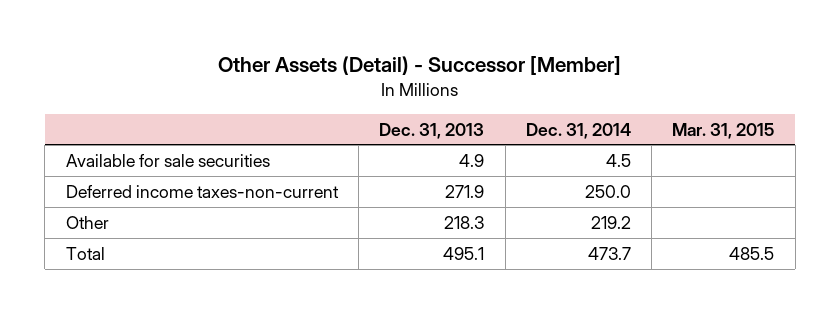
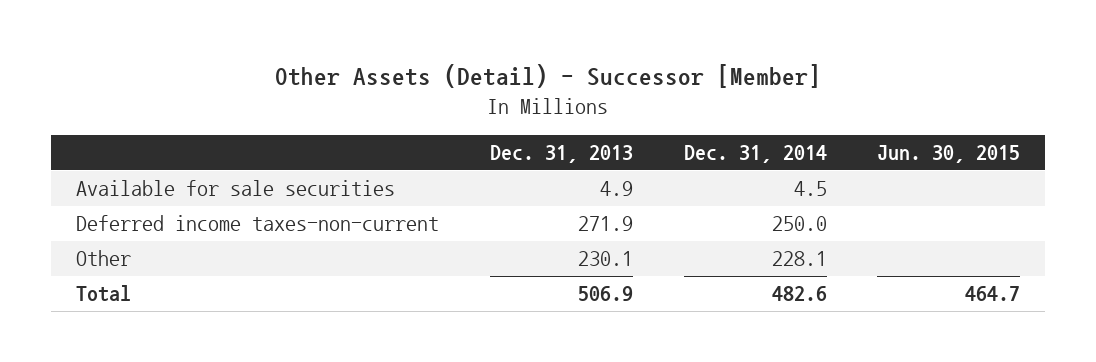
[672,122,775,139] Mar. 31, 2015 -> none
none -> [877,145,1021,164] Jun. 30, 2015
[444,215,485,229] 218.3 -> [577,251,633,267] 230.1
[590,215,631,229] 219.2 -> [771,251,827,267] 228.1
[443,246,485,260] 495.1 -> [577,286,633,302] 506.9
[587,246,631,260] 473.7 -> [771,286,827,302] 482.6

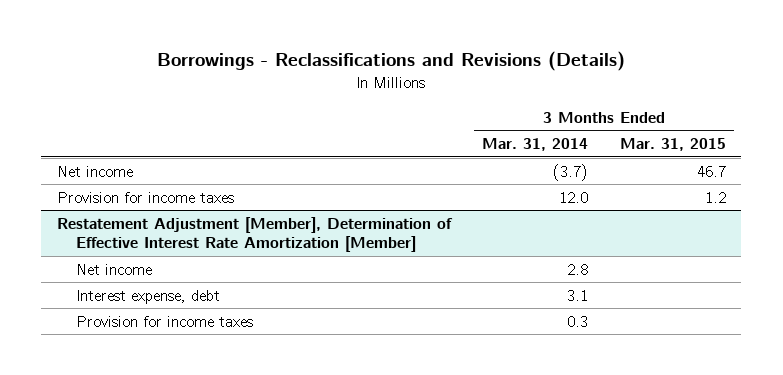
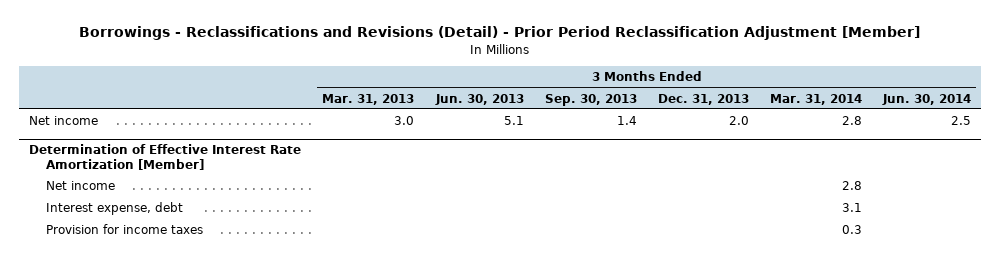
[157,51,626,72] Borrowings - Reclassifications and Revisions (Details) -> [79,26,921,41] Borrowings - Reclassifications and Revisions (Detail) - Prior Period Reclassification Adjustment [Member]
[619,137,726,151] Mar. 31, 2015 -> none
none -> [322,93,415,105] Mar. 31, 2013
none -> [434,93,524,105] Jun. 30, 2013
none -> [544,93,637,106] Sep. 30, 2013
none -> [657,93,749,105] Dec. 31, 2013
none -> [881,93,971,105] Jun. 30, 2014
[56,165,133,177] Net income -> none
[56,191,234,203] Provision for income taxes -> none
[56,216,453,253] Restatement Adjustment [Member], Determination of Effective Interest Rate Amortization [Member] -> none
none -> [29,144,302,170] Determination of Effective Interest Rate Amortization [Member]
none -> [46,181,116,191] Net income

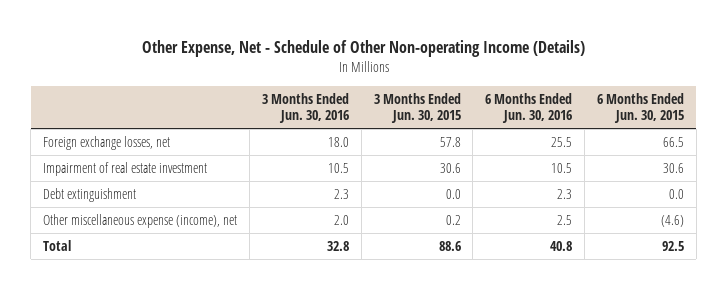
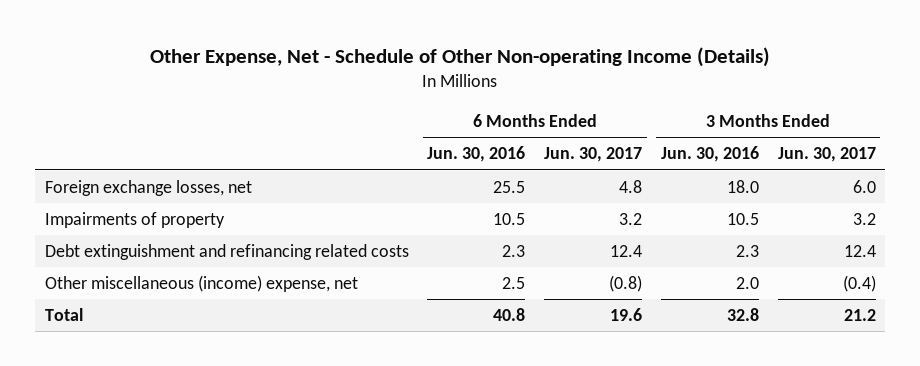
[373,92,461,124] 3 Months Ended Jun. 30, 2015 -> none
[596,92,684,124] 6 Months Ended Jun. 30, 2015 -> none
none -> [544,147,643,163] Jun. 30, 2017
none -> [777,147,876,163] Jun. 30, 2017
[43,162,208,177] Impairment of real estate investment -> [44,211,225,228] Impairments of property
[43,188,137,203] Debt extinguishment -> [44,243,409,260] Debt extinguishment and refinancing related costs
[43,214,238,229] Other miscellaneous expense (income), net -> [44,274,358,292] Other miscellaneous (income) expense, net

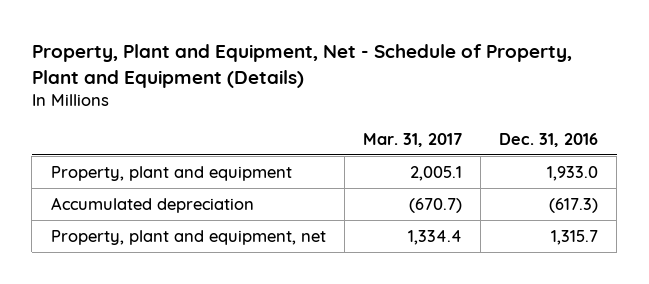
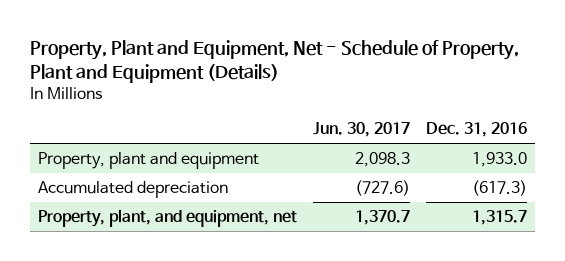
[362,132,462,147] Mar. 31, 2017 -> none
none -> [313,122,411,138] Jun. 30, 2017
[50,229,326,245] Property, plant and equipment, net -> [38,209,298,228] Property, plant, and equipment, net

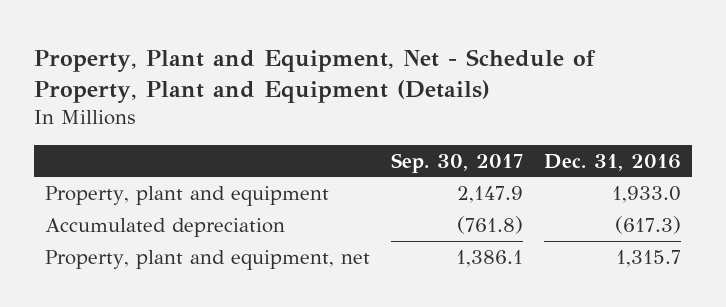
[313,122,411,138] Jun. 30, 2017 -> none
none -> [391,152,524,173] Sep. 30, 2017
[38,209,298,228] Property, plant, and equipment, net -> [44,249,370,270] Property, plant and equipment, net

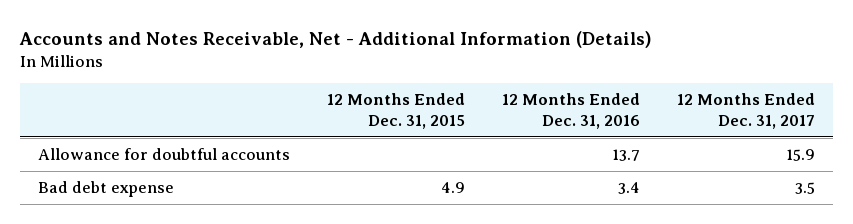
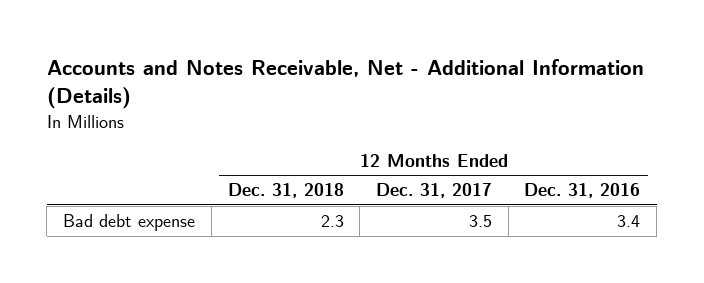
[326,92,465,129] 12 Months Ended Dec. 31, 2015 -> none
none -> [227,183,344,199] Dec. 31, 2018
[38,147,291,160] Allowance for doubtful accounts -> none

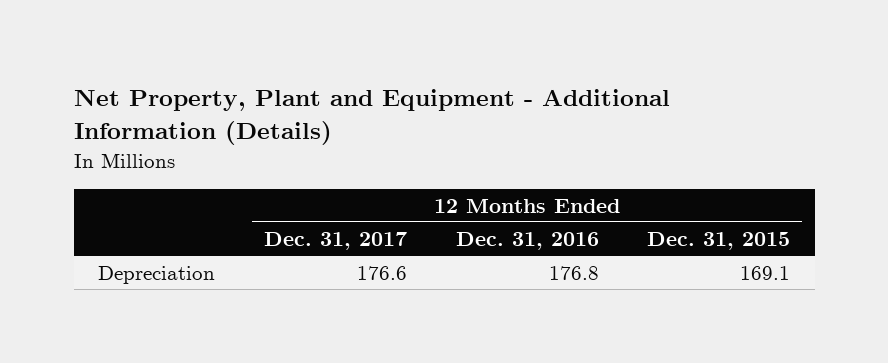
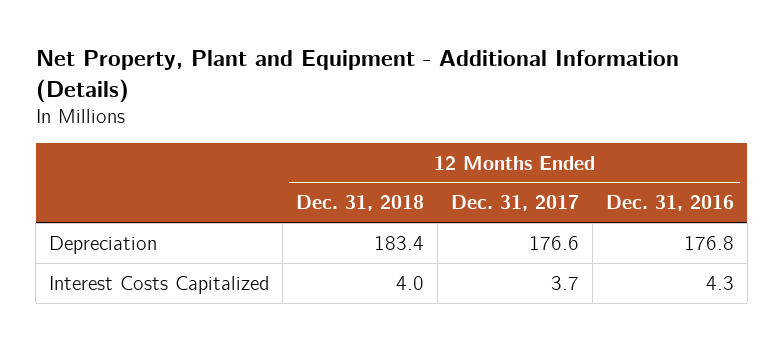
[647,231,791,250] Dec. 31, 2015 -> none
none -> [295,195,424,212] Dec. 31, 2018
none -> [49,275,270,294] Interest Costs Capitalized

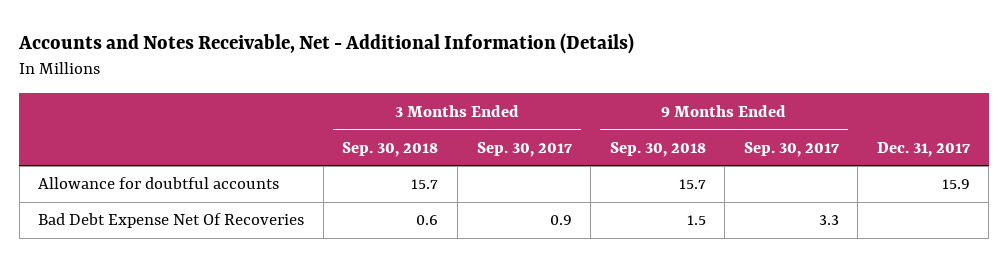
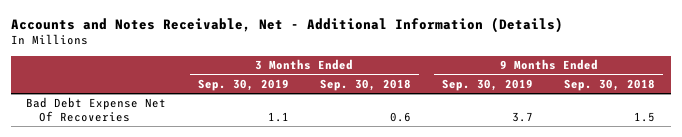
[476,141,572,157] Sep. 30, 2017 -> none
[743,141,839,157] Sep. 30, 2017 -> none
[876,141,970,157] Dec. 31, 2017 -> none
none -> [197,78,289,91] Sep. 30, 2019
none -> [442,78,534,91] Sep. 30, 2019
[38,177,280,190] Allowance for doubtful accounts -> none

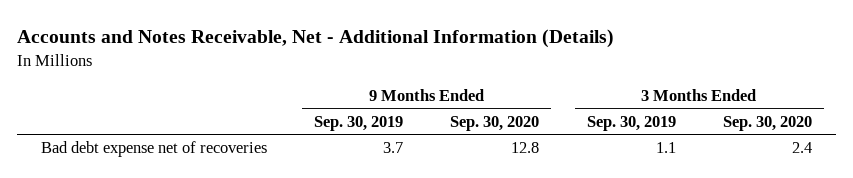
[319,78,411,91] Sep. 30, 2018 -> none
[564,78,656,91] Sep. 30, 2018 -> none
none -> [450,115,540,131] Sep. 30, 2020
none -> [723,115,813,131] Sep. 30, 2020
[26,97,167,122] Bad Debt Expense Net Of Recoveries -> [40,141,267,158] Bad debt expense net of recoveries

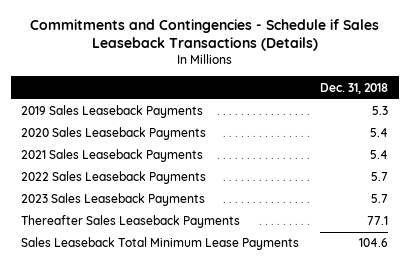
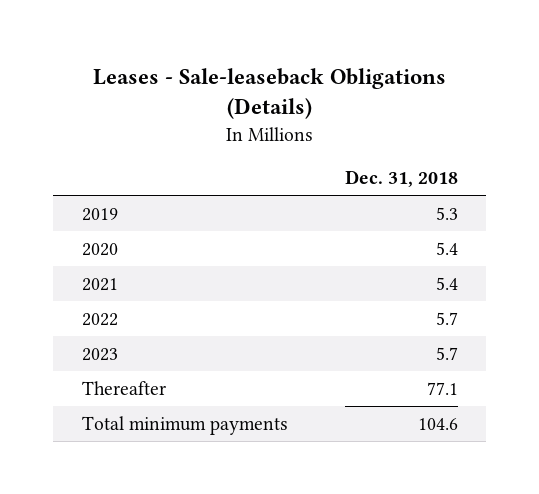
[29,18,379,52] Commitments and Contingencies - Schedule if Sales Leaseback Transactions (Details) -> [92,67,446,120] Leases - Sale-leaseback Obligations (Details)
[21,105,204,119] 2019 Sales Leaseback Payments -> [81,208,118,222] 2019
[21,127,207,141] 2020 Sales Leaseback Payments -> [81,243,118,257] 2020
[21,149,204,163] 2021 Sales Leaseback Payments -> [81,278,118,292] 2021
[21,171,207,185] 2022 Sales Leaseback Payments -> [81,313,118,327] 2022
[21,193,206,207] 2023 Sales Leaseback Payments -> [81,348,118,362] 2023
[21,215,241,229] Thereafter Sales Leaseback Payments -> [81,381,166,396] Thereafter
[21,237,300,251] Sales Leaseback Total Minimum Lease Payments -> [81,416,288,436] Total minimum payments

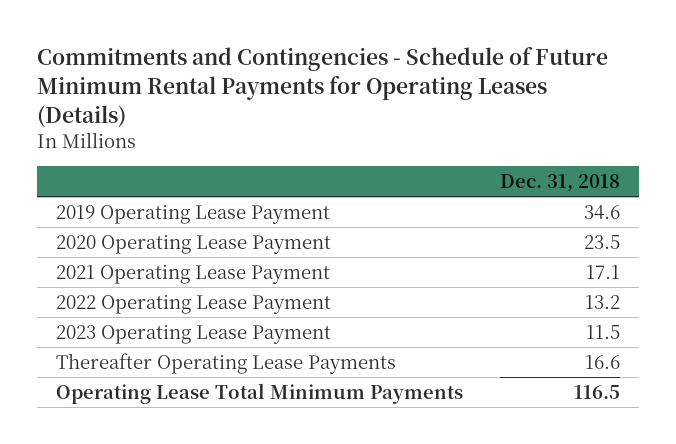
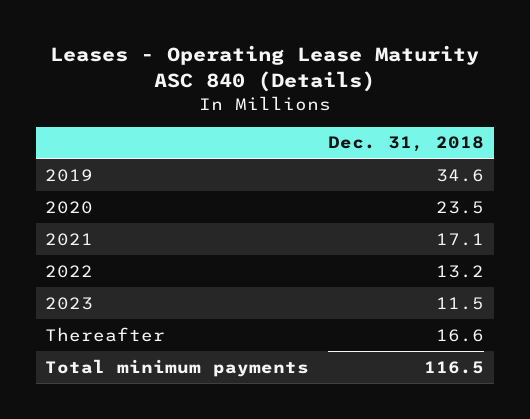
[36,47,608,127] Commitments and Contingencies - Schedule of Future Minimum Rental Payments for Operating Leases (Details) -> [49,45,479,93] Leases - Operating Lease Maturity ASC 840 (Details)
[55,203,330,224] 2019 Operating Lease Payment -> [45,168,94,182] 2019
[55,233,331,254] 2020 Operating Lease Payment -> [45,200,94,214] 2020
[55,263,330,284] 2021 Operating Lease Payment -> [45,232,94,246] 2021
[55,293,331,314] 2022 Operating Lease Payment -> [45,264,94,278] 2022
[55,323,331,344] 2023 Operating Lease Payment -> [45,296,94,310] 2023
[55,352,396,374] Thereafter Operating Lease Payments -> [45,326,166,342] Thereafter
[55,382,463,404] Operating Lease Total Minimum Payments -> [45,358,310,377] Total minimum payments

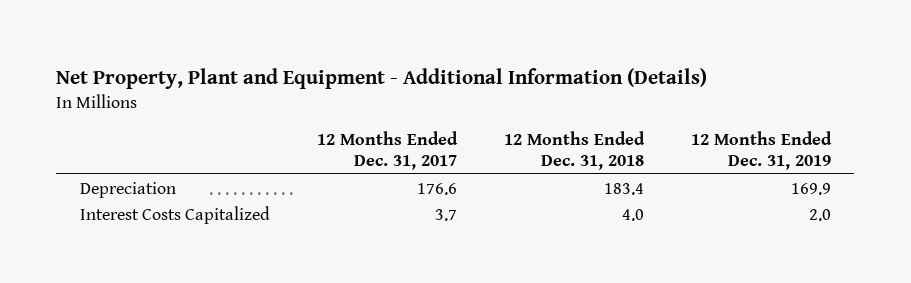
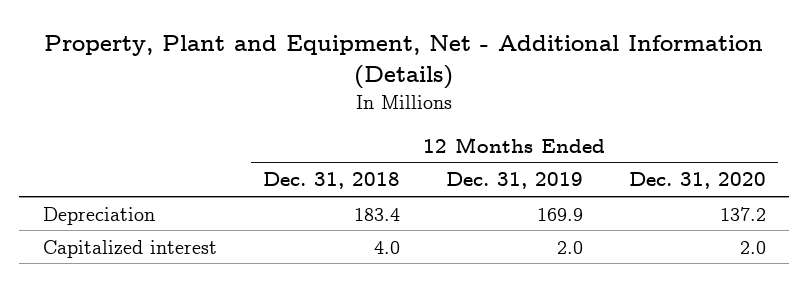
[56,68,708,90] Net Property, Plant and Equipment - Additional Information (Details) -> [44,34,764,89] Property, Plant and Equipment, Net - Additional Information (Details)
[316,131,458,171] 12 Months Ended Dec. 31, 2017 -> none
none -> [629,172,767,190] Dec. 31, 2020
[79,205,270,224] Interest Costs Capitalized -> [42,239,217,258] Capitalized interest

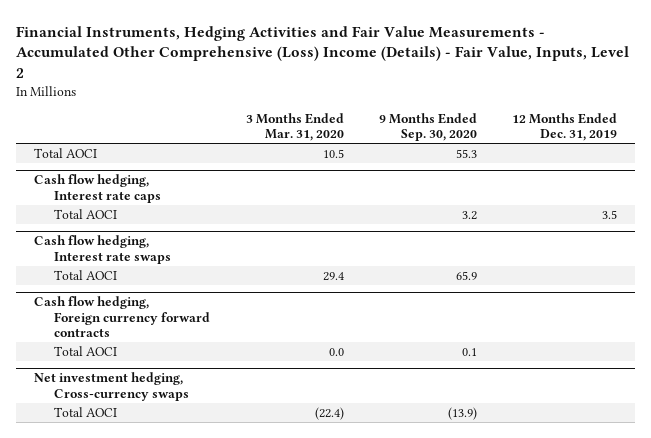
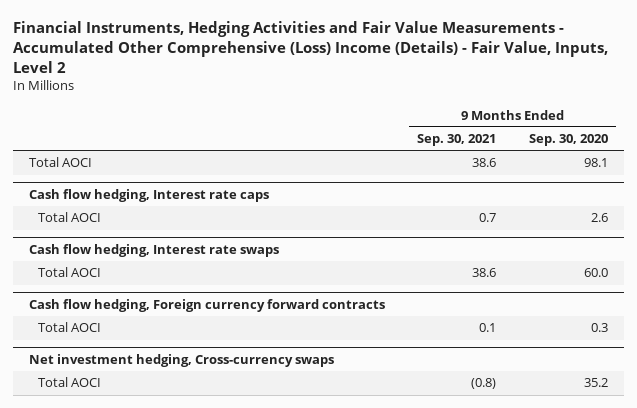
[245,112,344,142] 3 Months Ended Mar. 31, 2020 -> none
[512,112,618,142] 12 Months Ended Dec. 31, 2019 -> none
none -> [417,134,497,147] Sep. 30, 2021
[455,148,477,158] 55.3 -> [584,158,609,168] 98.1
[461,210,477,220] 3.2 -> [591,213,609,223] 2.6
[455,270,477,280] 65.9 -> [584,268,609,278] 60.0
[461,347,477,356] 0.1 -> [591,323,609,333] 0.3
[447,406,477,420] (13.9) -> [584,378,609,388] 35.2

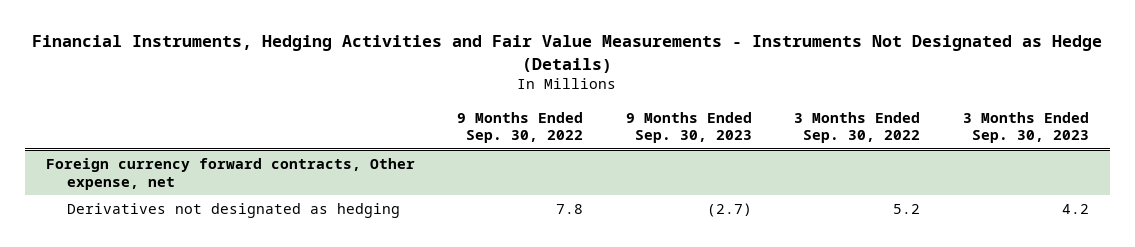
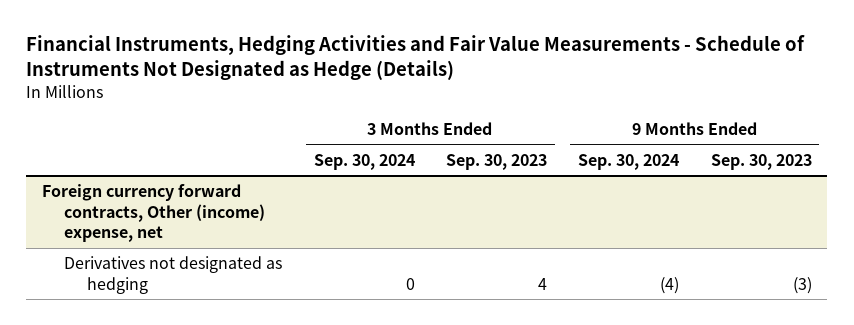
[32,35,1103,73] Financial Instruments, Hedging Activities and Fair Value Measurements - Instruments Not Designated as Hedge (Details) -> [26,35,806,81] Financial Instruments, Hedging Activities and Fair Value Measurements - Schedule of Instruments Not Designated as Hedge (Details)
[457,111,584,144] 9 Months Ended Sep. 30, 2022 -> none
[794,111,921,144] 3 Months Ended Sep. 30, 2022 -> none
none -> [313,153,415,170] Sep. 30, 2024
none -> [578,153,680,170] Sep. 30, 2024
[45,157,415,190] Foreign currency forward contracts, Other expense, net -> [42,184,266,243] Foreign currency forward contracts, Other (income) expense, net
[706,202,752,217] (2.7) -> [792,276,812,294] (3)
[1061,203,1089,214] 4.2 -> [537,277,547,290] 4

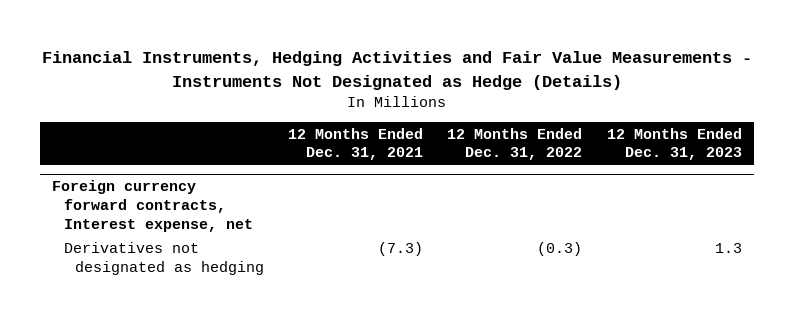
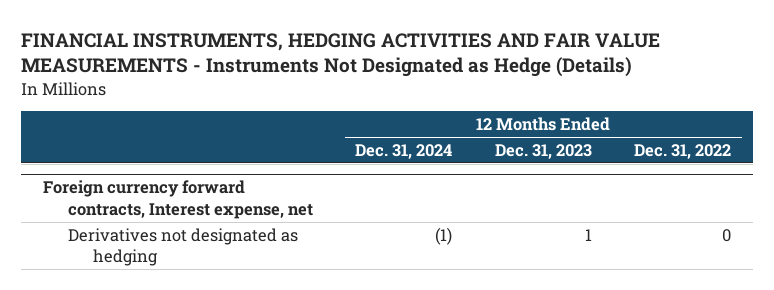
[41,51,752,90] Financial Instruments, Hedging Activities and Fair Value Measurements - Instruments Not Designated as Hedge (Details) -> [21,32,661,78] FINANCIAL INSTRUMENTS, HEDGING ACTIVITIES AND FAIR VALUE MEASUREMENTS - Instruments Not Designated as Hedge (Details)
[288,127,424,161] 12 Months Ended Dec. 31, 2021 -> none
none -> [355,143,453,159] Dec. 31, 2024
[537,241,583,256] (0.3) -> [722,228,732,242] 0
[714,242,742,253] 1.3 -> [584,228,592,241] 1

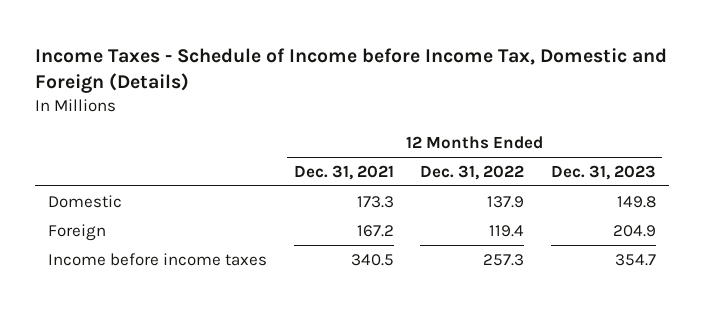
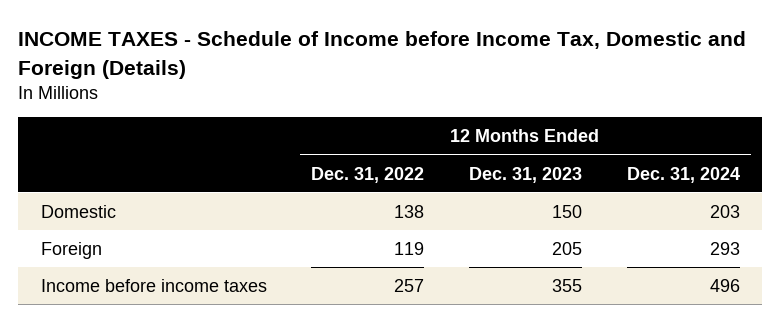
[35,47,668,94] Income Taxes - Schedule of Income before Income Tax, Domestic and Foreign (Details) -> [18,31,747,79] INCOME TAXES - Schedule of Income before Income Tax, Domestic and Foreign (Details)
[293,164,394,180] Dec. 31, 2021 -> none
none -> [626,166,740,183] Dec. 31, 2024
[487,195,525,208] 137.9 -> [394,204,425,218] 138
[616,195,656,208] 149.8 -> [551,204,582,218] 150
[489,224,525,237] 119.4 -> [394,241,425,255] 119
[612,224,656,237] 204.9 -> [551,241,582,255] 205
[483,253,525,266] 257.3 -> [394,278,425,292] 257
[614,253,656,266] 354.7 -> [551,278,582,292] 355

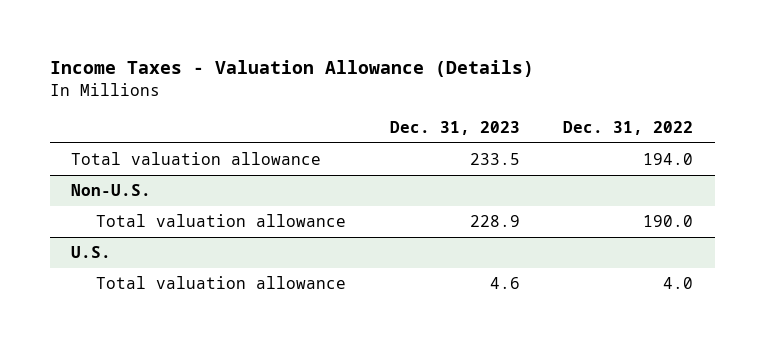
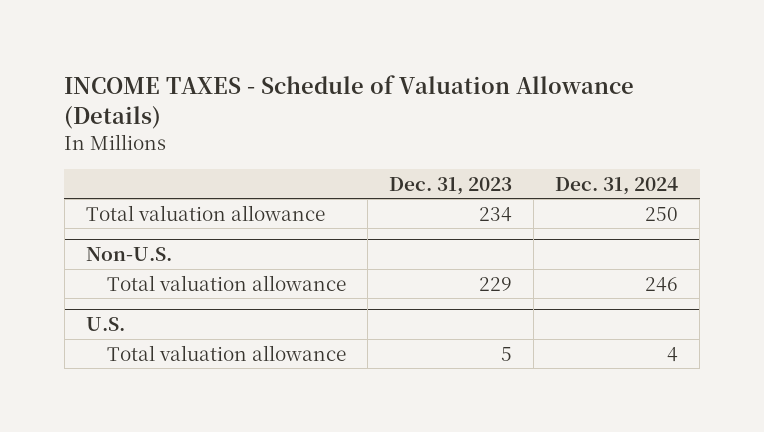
[49,60,534,78] Income Taxes - Valuation Allowance (Details) -> [64,75,635,129] INCOME TAXES - Schedule of Valuation Allowance (Details)
[563,120,694,135] Dec. 31, 2022 -> none
none -> [555,176,679,195] Dec. 31, 2024
[469,153,520,166] 233.5 -> [478,206,512,222] 234
[469,215,520,228] 228.9 -> [478,276,512,291] 229
[489,277,520,290] 4.6 -> [500,346,512,361] 5

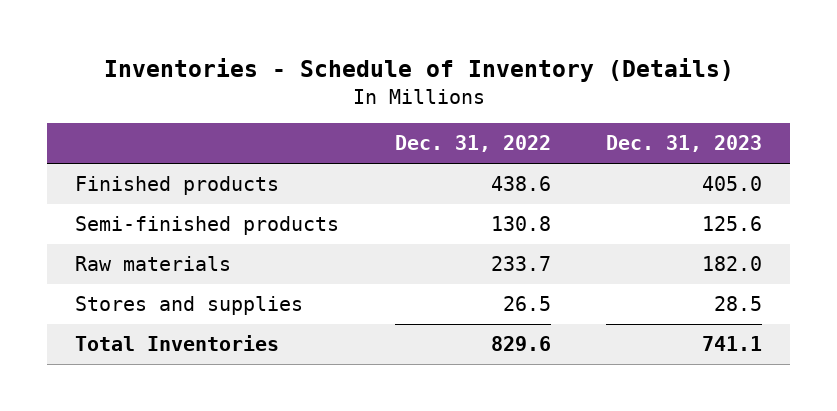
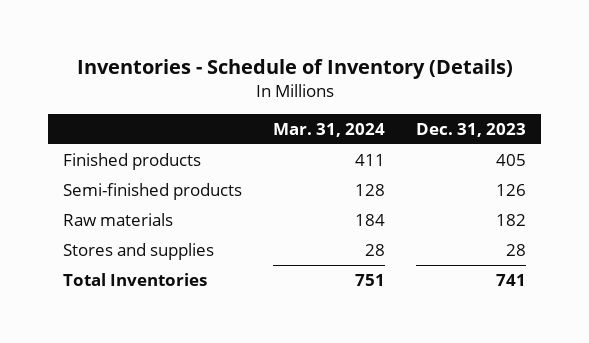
[394,135,551,153] Dec. 31, 2022 -> none
none -> [273,122,386,137] Mar. 31, 2024
[702,176,763,192] 405.0 -> [495,153,526,166] 405
[702,216,763,232] 125.6 -> [495,183,526,196] 126
[702,256,763,272] 182.0 -> [495,213,526,226] 182
[714,296,763,312] 28.5 -> [505,243,526,256] 28
[702,336,763,352] 741.1 -> [495,273,526,286] 741

